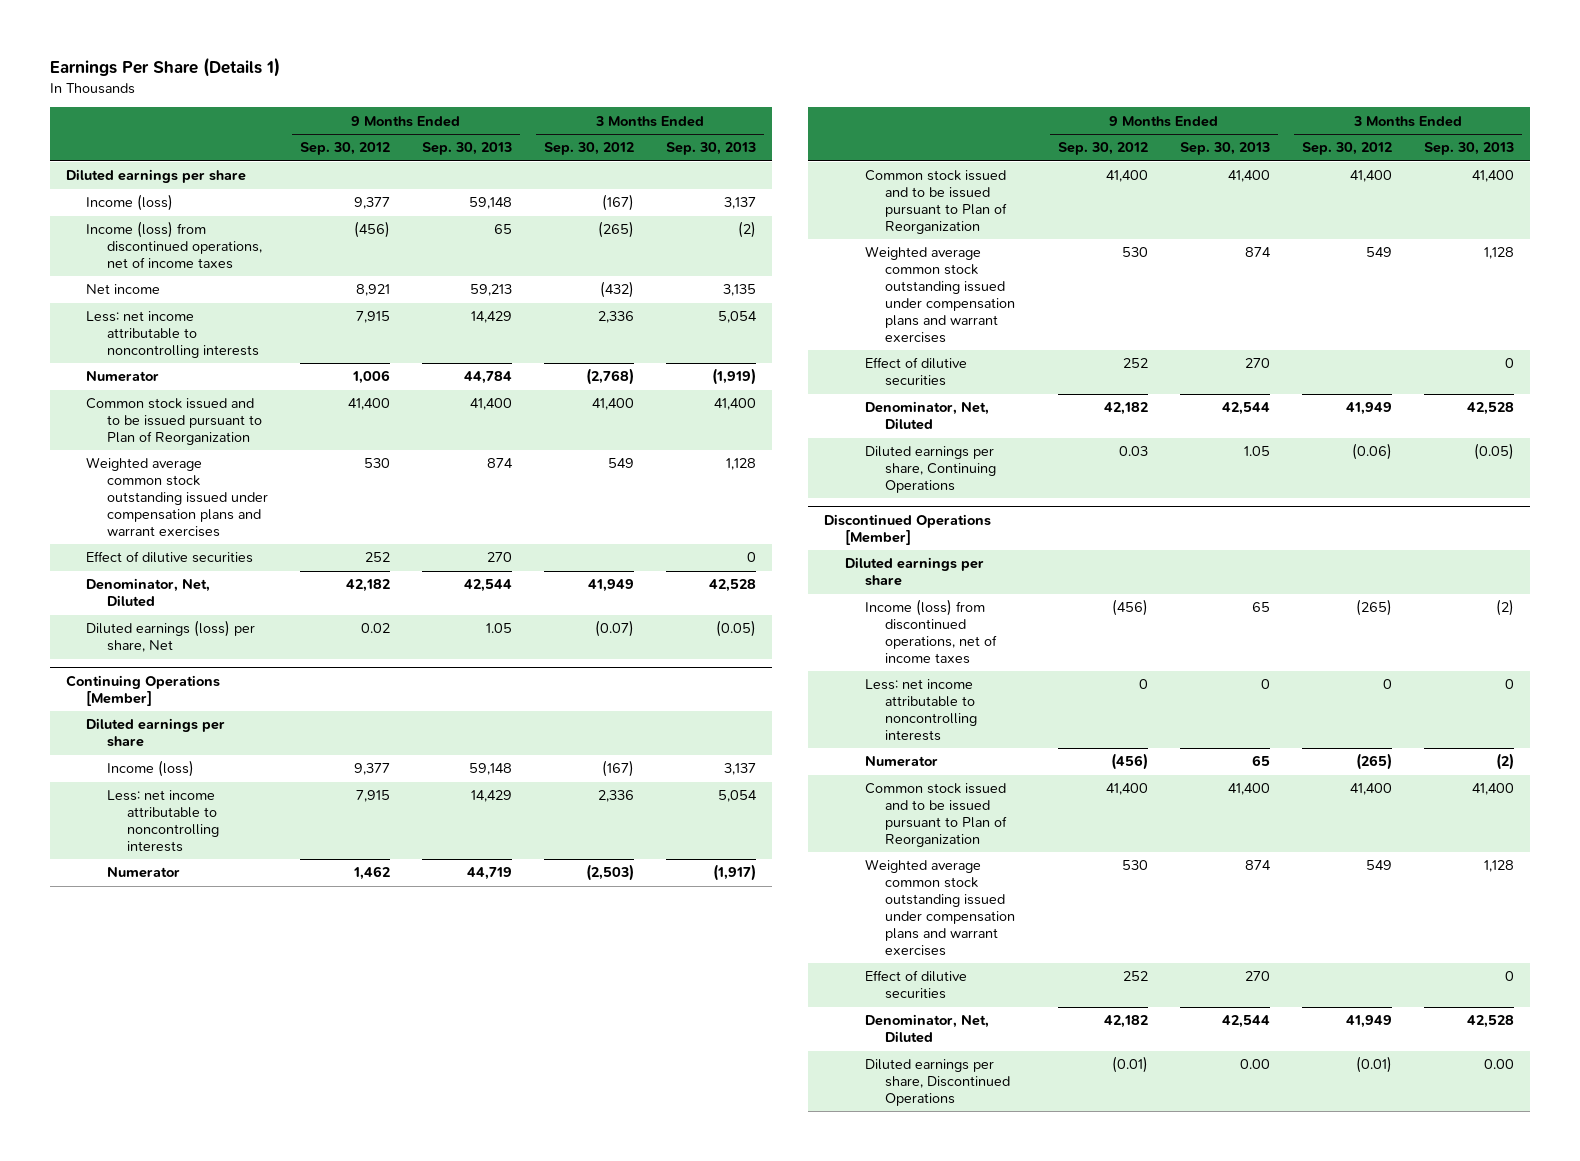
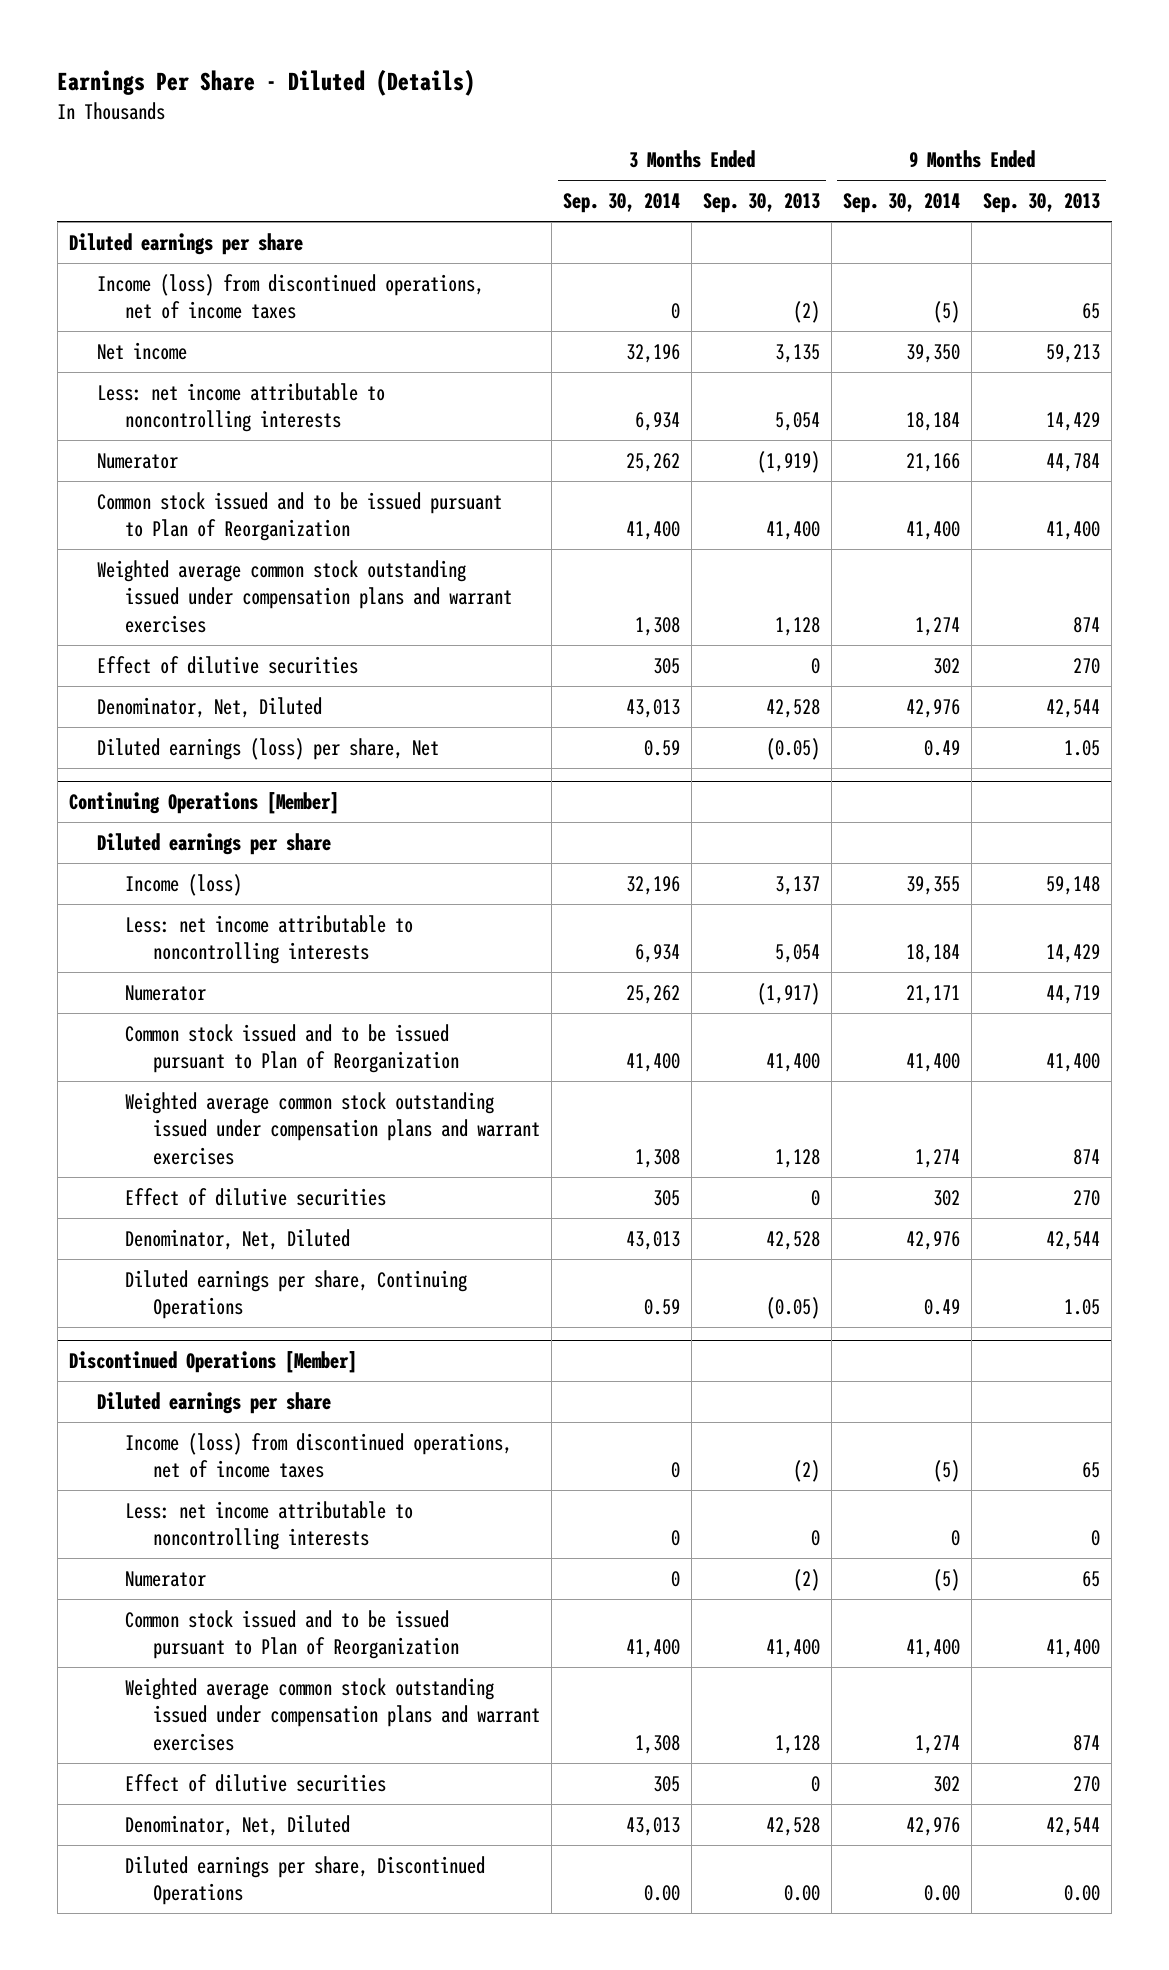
[50,57,281,78] Earnings Per Share (Details 1) -> [57,69,476,97] Earnings Per Share - Diluted (Details)
[299,142,390,156] Sep. 30, 2012 -> none
[543,142,634,156] Sep. 30, 2012 -> none
none -> [563,193,681,214] Sep. 30, 2014
none -> [843,193,961,214] Sep. 30, 2014
[86,194,174,212] Income (loss) -> none

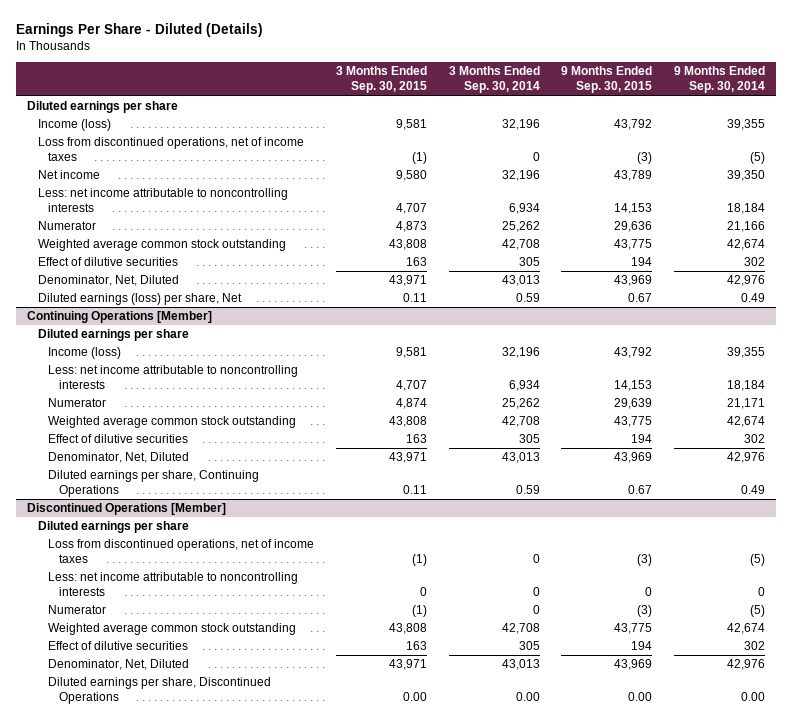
[703,193,821,214] Sep. 30, 2013 -> none
[983,193,1101,214] Sep. 30, 2013 -> none
none -> [336,66,428,94] 3 Months Ended Sep. 30, 2015
none -> [561,66,653,94] 9 Months Ended Sep. 30, 2015
none -> [37,119,111,132] Income (loss)
[96,273,484,320] Income (loss) from discontinued operations, net of income taxes -> [37,137,304,162] Loss from discontinued operations, net of income taxes
[96,491,502,542] Common stock issued and to be issued pursuant to Plan of Reorganization -> none
[96,559,513,633] Weighted average common stock outstanding issued under compensation plans and warrant exercises -> [37,239,286,252] Weighted average common stock outstanding
[635,616,681,636] 1,308 -> [501,239,540,251] 42,708
[915,616,961,636] 1,274 -> [727,239,766,251] 42,674
[125,1023,460,1074] Common stock issued and to be issued pursuant to Plan of Reorganization -> none
[125,1091,541,1165] Weighted average common stock outstanding issued under compensation plans and warrant exercises -> [48,416,297,429] Weighted average common stock outstanding
[635,1148,681,1168] 1,308 -> [501,416,540,428] 42,708
[915,1148,961,1168] 1,274 -> [727,416,766,428] 42,674
[125,1432,513,1479] Income (loss) from discontinued operations, net of income taxes -> [48,539,315,564] Loss from discontinued operations, net of income taxes
[125,1609,460,1660] Common stock issued and to be issued pursuant to Plan of Reorganization -> none
[125,1677,541,1751] Weighted average common stock outstanding issued under compensation plans and warrant exercises -> [48,623,297,636] Weighted average common stock outstanding
[635,1734,681,1754] 1,308 -> [501,623,540,635] 42,708
[915,1734,961,1754] 1,274 -> [727,623,766,635] 42,674

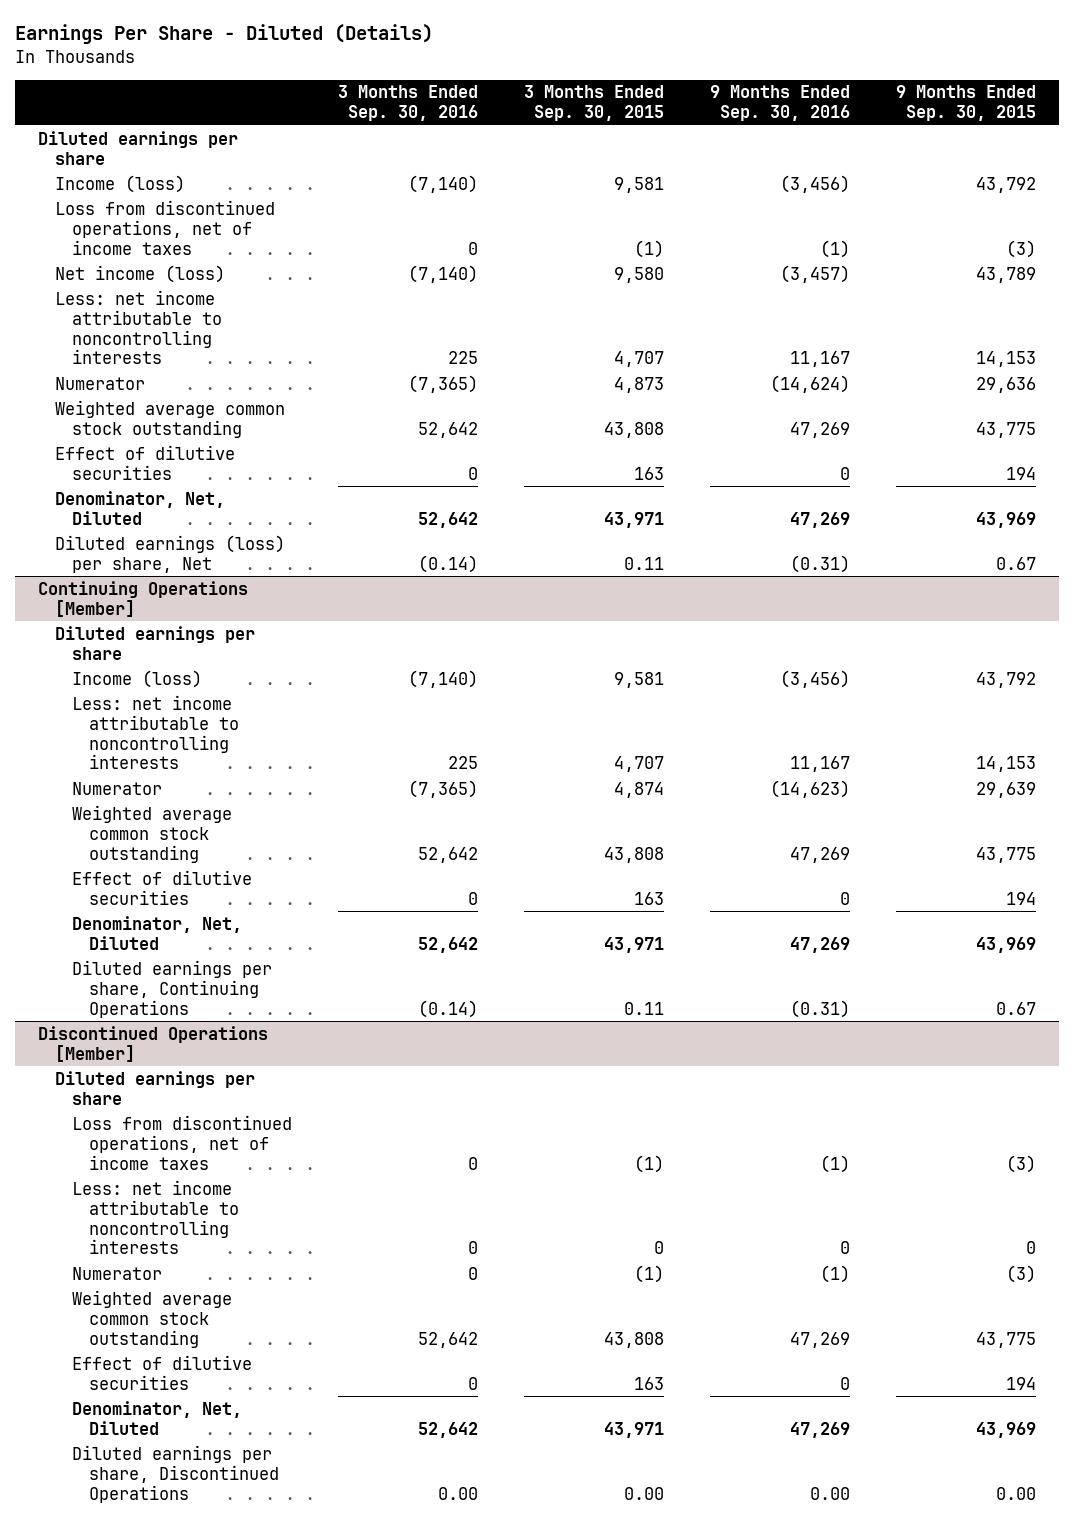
[448,66,540,94] 3 Months Ended Sep. 30, 2014 -> none
[674,66,766,94] 9 Months Ended Sep. 30, 2014 -> none
none -> [337,85,478,122] 3 Months Ended Sep. 30, 2016
none -> [709,85,850,122] 9 Months Ended Sep. 30, 2016
[37,170,100,180] Net income -> [54,264,225,283] Net income (loss)

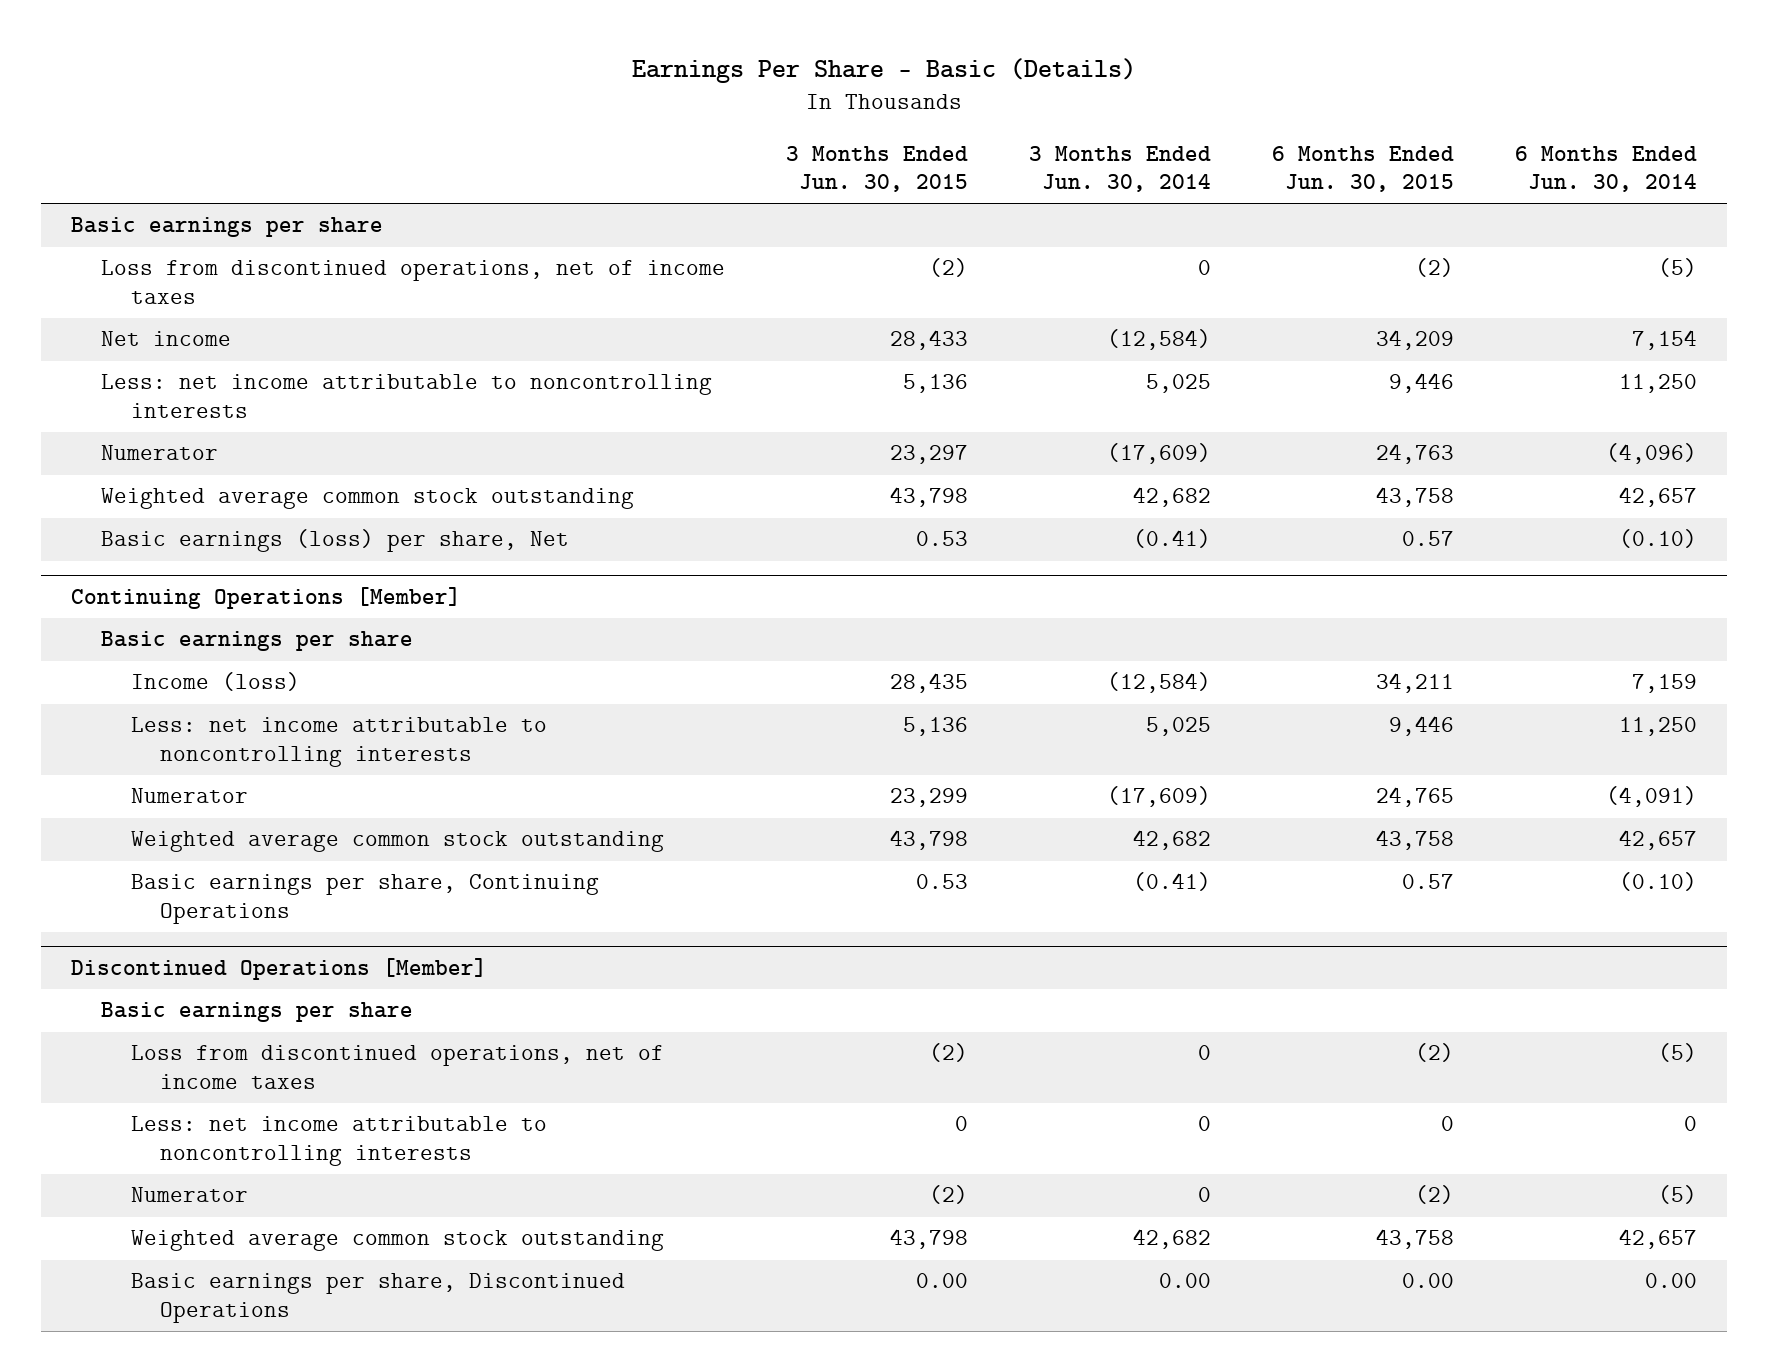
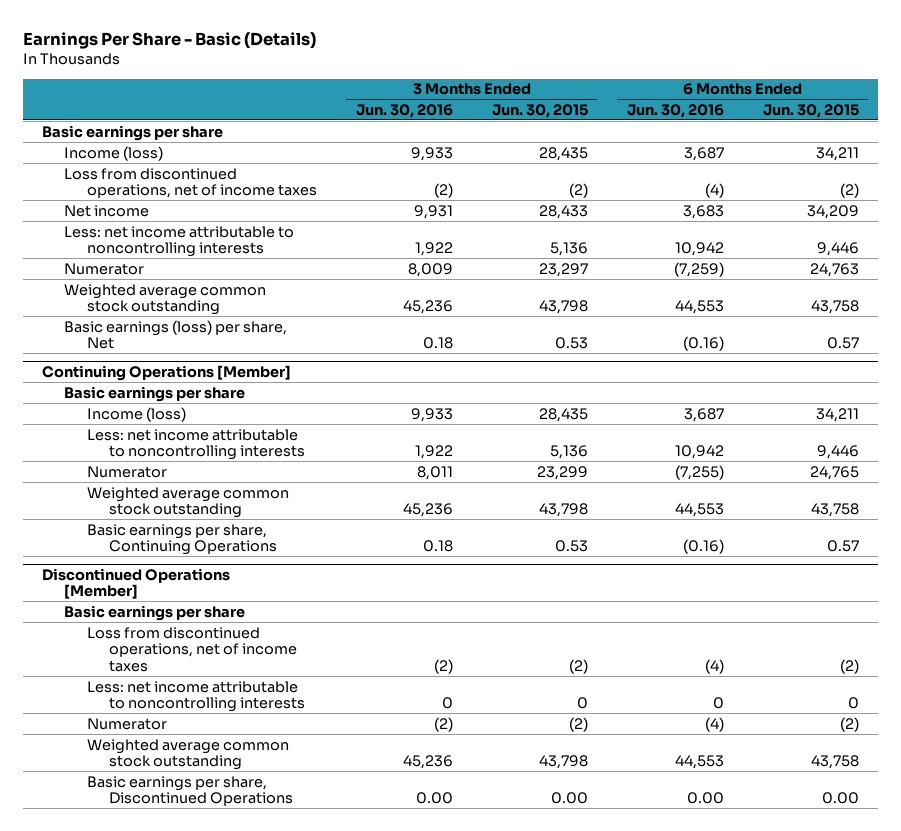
[1028,145,1211,192] 3 Months Ended Jun. 30, 2014 -> none
[1514,145,1697,192] 6 Months Ended Jun. 30, 2014 -> none
none -> [355,103,453,118] Jun. 30, 2016
none -> [626,103,724,118] Jun. 30, 2016
none -> [64,145,164,161] Income (loss)

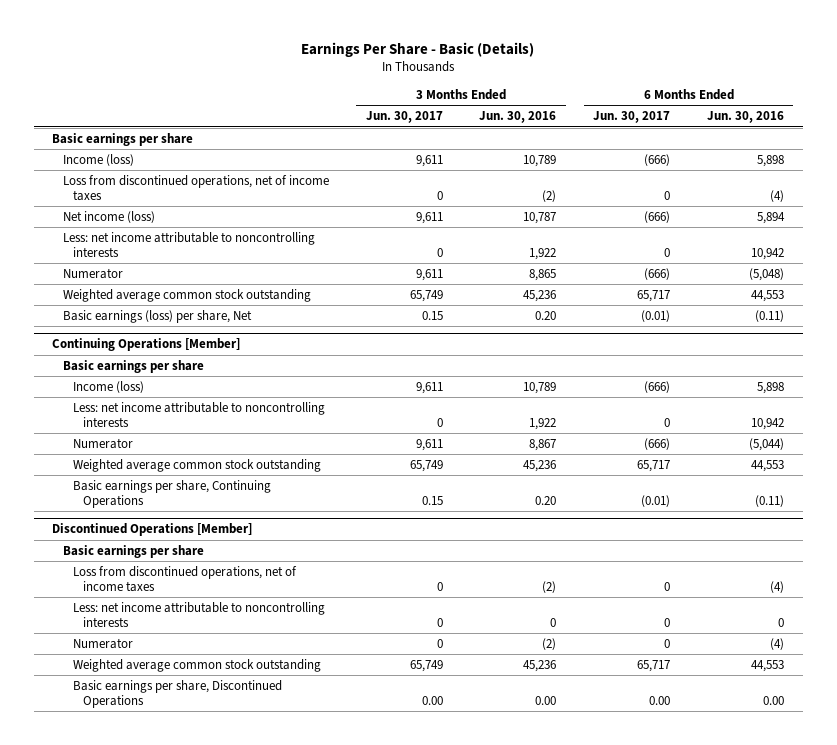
[491,103,588,118] Jun. 30, 2015 -> none
[762,103,859,118] Jun. 30, 2015 -> none
none -> [365,111,443,124] Jun. 30, 2017
none -> [593,111,671,124] Jun. 30, 2017
[410,146,453,161] 9,933 -> [523,154,557,167] 10,789
[683,146,724,161] 3,687 -> [757,154,785,167] 5,898
[64,204,150,217] Net income -> [62,210,155,223] Net income (loss)
[413,204,453,219] 9,931 -> [523,211,557,224] 10,787
[682,204,724,219] 3,683 -> [757,211,786,224] 5,894
[407,262,453,277] 8,009 -> [529,268,557,281] 8,865
[673,261,724,277] (7,259) -> [749,267,785,281] (5,048)
[422,337,453,350] 0.18 -> [535,310,557,320] 0.20
[682,336,724,352] (0.16) -> [755,309,785,322] (0.11)
[410,407,453,422] 9,933 -> [523,381,557,394] 10,789
[683,407,724,422] 3,687 -> [757,381,785,394] 5,898
[416,465,453,480] 8,011 -> [529,438,557,451] 8,867
[674,464,724,480] (7,255) -> [749,437,785,451] (5,044)
[422,540,453,553] 0.18 -> [535,495,557,505] 0.20
[682,539,724,555] (0.16) -> [755,494,785,507] (0.11)

